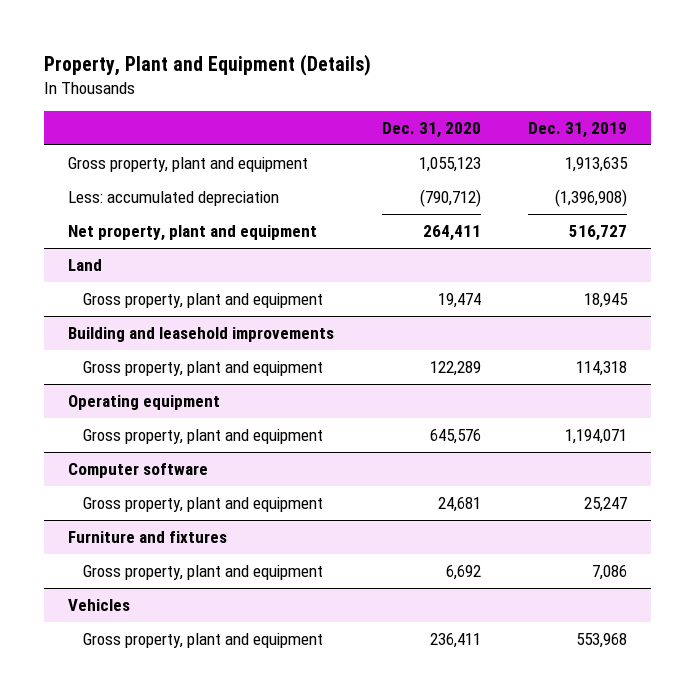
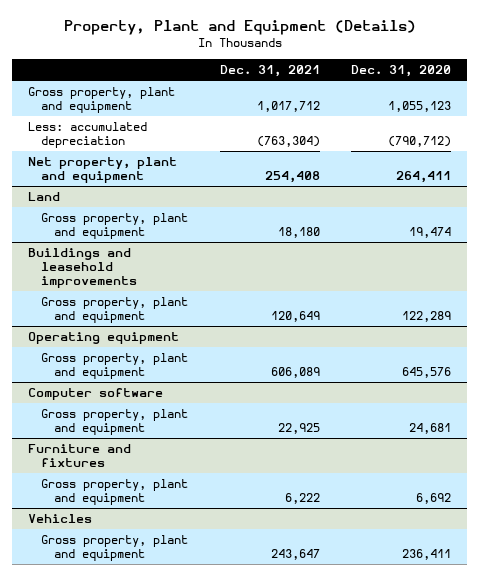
[528,121,628,138] Dec. 31, 2019 -> none
none -> [219,65,320,78] Dec. 31, 2021
[68,327,335,343] Building and leasehold improvements -> [28,247,138,289] Buildings and leasehold improvements

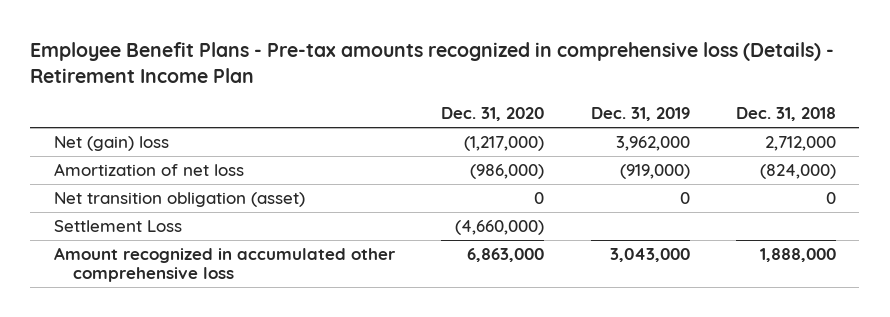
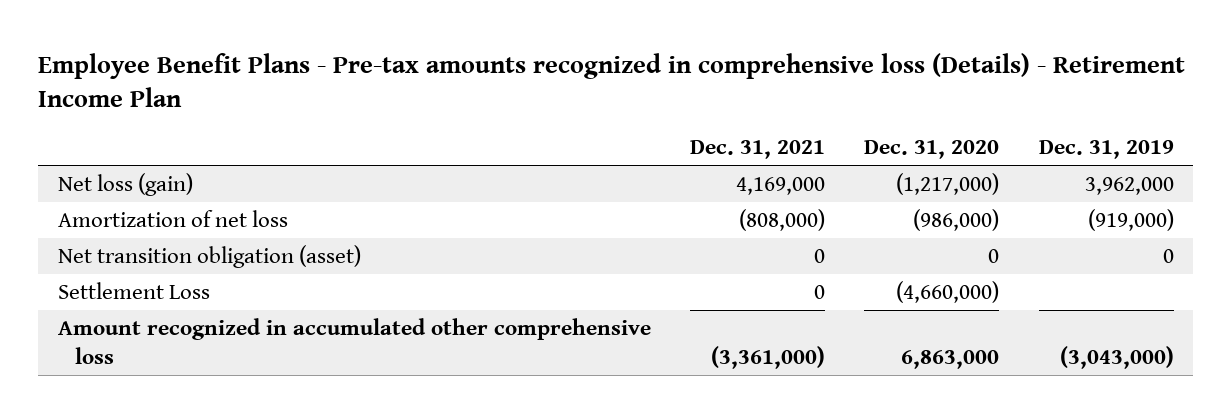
[736,107,837,122] Dec. 31, 2018 -> none
none -> [689,140,825,160] Dec. 31, 2021
[53,135,169,151] Net (gain) loss -> [57,172,193,196] Net loss (gain)
[609,247,690,262] 3,043,000 -> [1059,345,1174,369] (3,043,000)

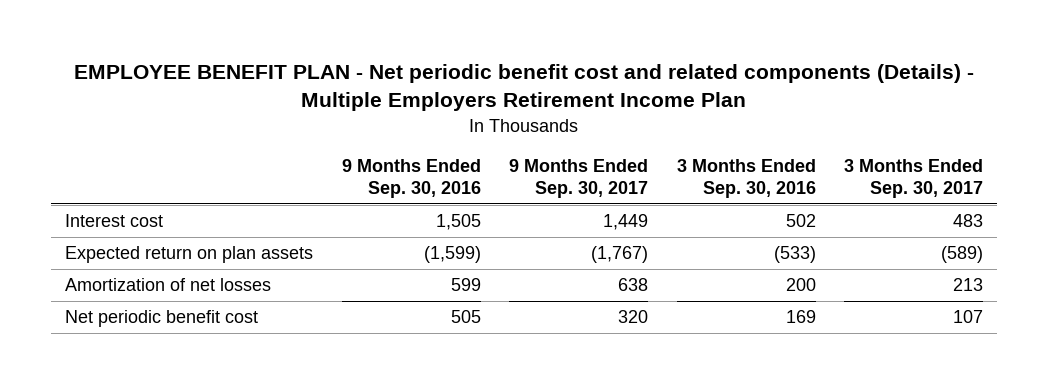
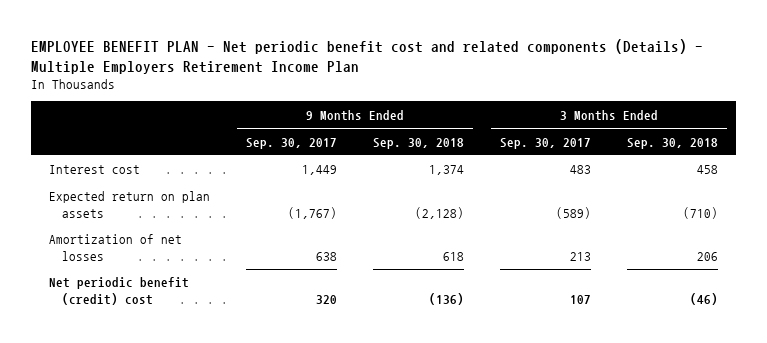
[341,158,481,199] 9 Months Ended Sep. 30, 2016 -> none
[676,158,816,199] 3 Months Ended Sep. 30, 2016 -> none
none -> [373,137,465,149] Sep. 30, 2018
none -> [627,137,719,149] Sep. 30, 2018
[65,310,259,328] Net periodic benefit cost -> [49,277,190,305] Net periodic benefit (credit) cost

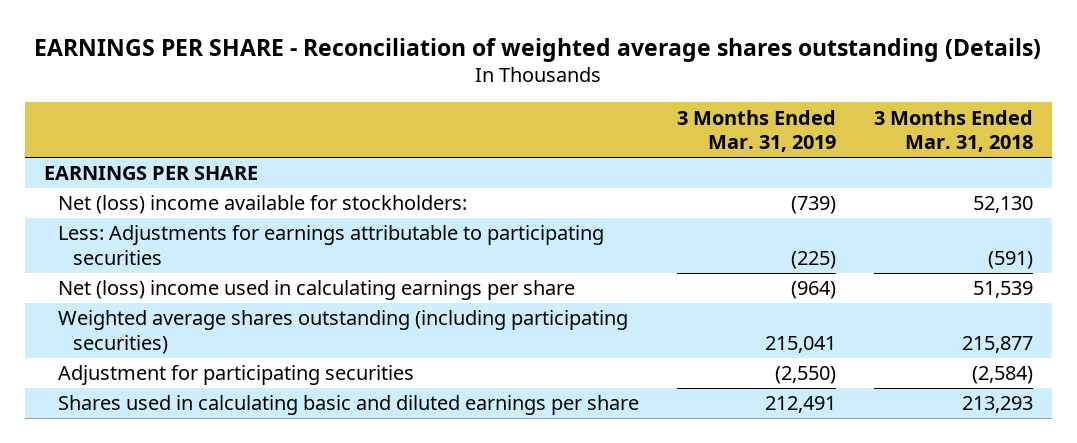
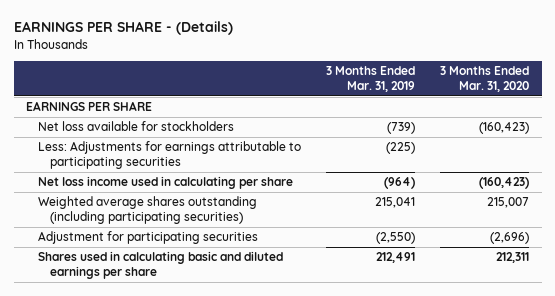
[34,37,1042,62] EARNINGS PER SHARE - Reconciliation of weighted average shares outstanding (Details) -> [13,21,233,36] EARNINGS PER SHARE - (Details)
[874,109,1034,153] 3 Months Ended Mar. 31, 2018 -> none
none -> [440,66,530,93] 3 Months Ended Mar. 31, 2020
[58,195,468,215] Net (loss) income available for stockholders: -> [38,121,235,132] Net loss available for stockholders
[58,280,576,301] Net (loss) income used in calculating earnings per share -> [38,176,294,190] Net loss income used in calculating per share

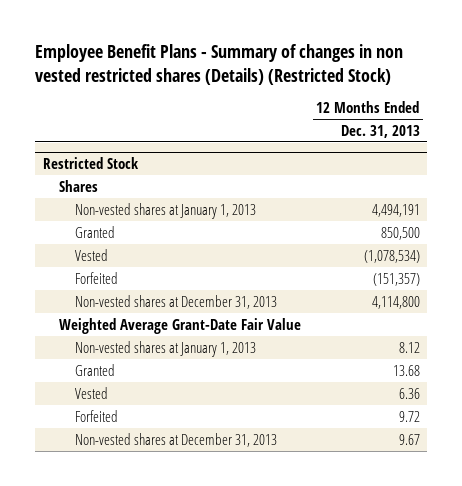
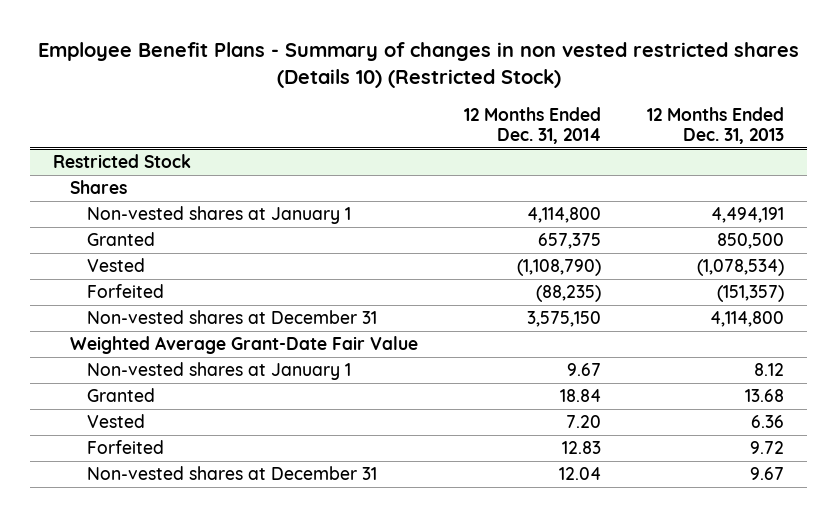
[34,44,403,85] Employee Benefit Plans - Summary of changes in non vested restricted shares (Details) (Restricted Stock) -> [37,42,799,89] Employee Benefit Plans - Summary of changes in non vested restricted shares (Details 10) (Restricted Stock)
none -> [464,106,602,145] 12 Months Ended Dec. 31, 2014
[74,202,256,219] Non-vested shares at January 1, 2013 -> [86,206,351,225] Non-vested shares at January 1
[74,294,277,309] Non-vested shares at December 31, 2013 -> [86,310,377,325] Non-vested shares at December 31
[74,340,256,357] Non-vested shares at January 1, 2013 -> [86,362,351,381] Non-vested shares at January 1
[74,432,277,447] Non-vested shares at December 31, 2013 -> [86,466,377,481] Non-vested shares at December 31

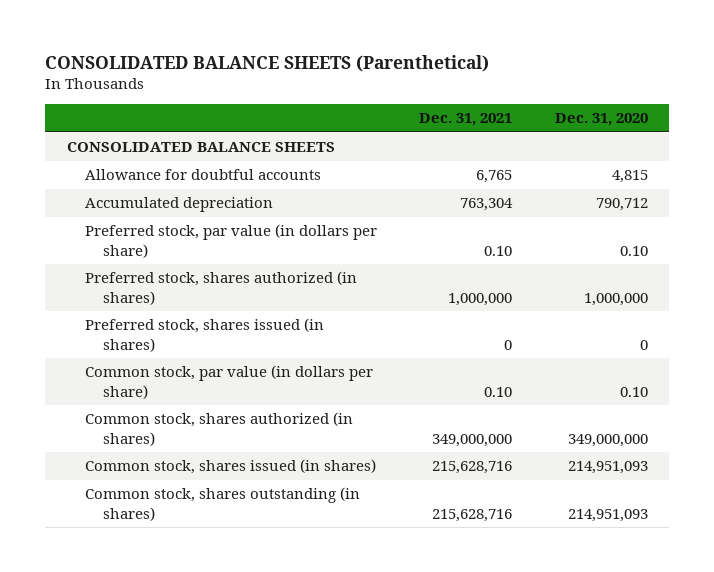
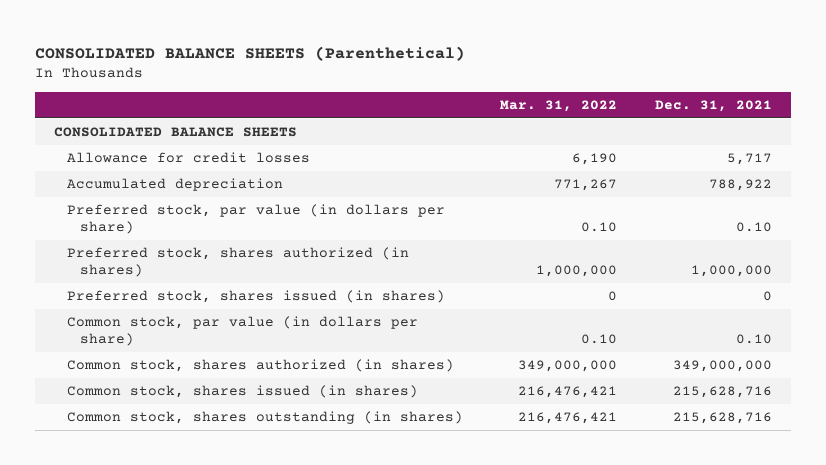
[554,113,648,127] Dec. 31, 2020 -> none
none -> [500,99,618,112] Mar. 31, 2022
[85,169,322,181] Allowance for doubtful accounts -> [66,152,310,164] Allowance for credit losses
[476,170,513,184] 6,765 -> [727,153,773,166] 5,717
[460,198,514,212] 763,304 -> [709,179,773,192] 788,922

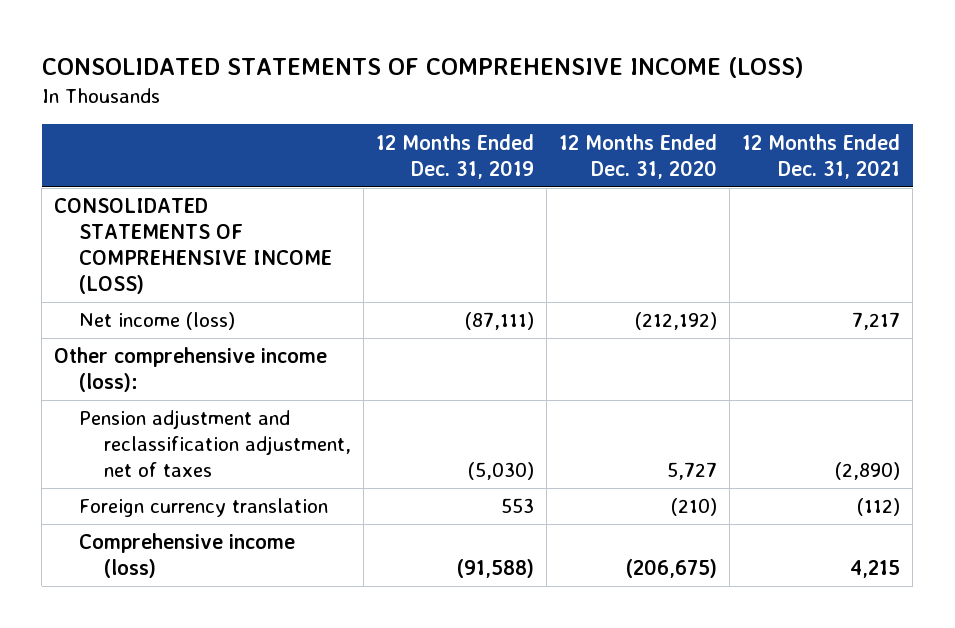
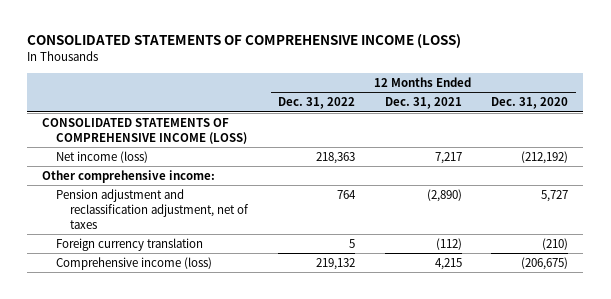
[376,133,535,179] 12 Months Ended Dec. 31, 2019 -> none
none -> [278,97,356,110] Dec. 31, 2022
[54,347,328,393] Other comprehensive income (loss): -> [42,169,216,183] Other comprehensive income:

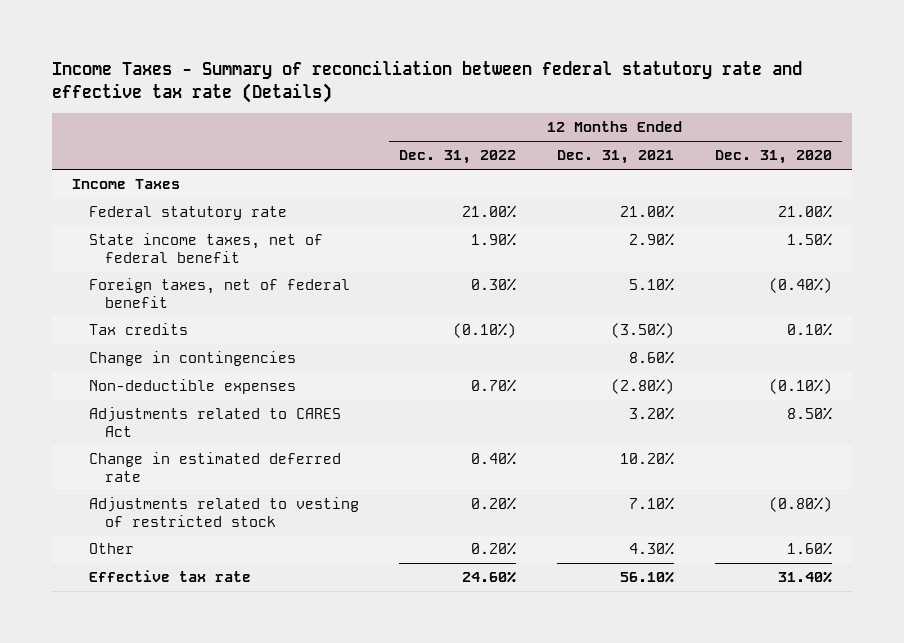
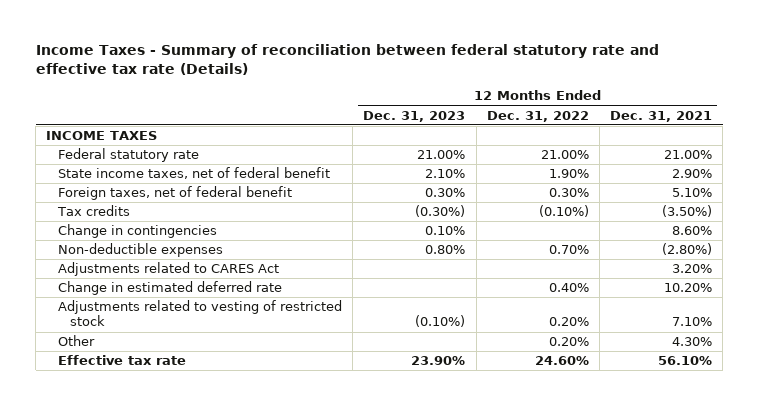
[714,150,832,165] Dec. 31, 2020 -> none
none -> [363,110,466,122] Dec. 31, 2023
[72,179,181,190] Income Taxes -> [46,131,158,141] INCOME TAXES

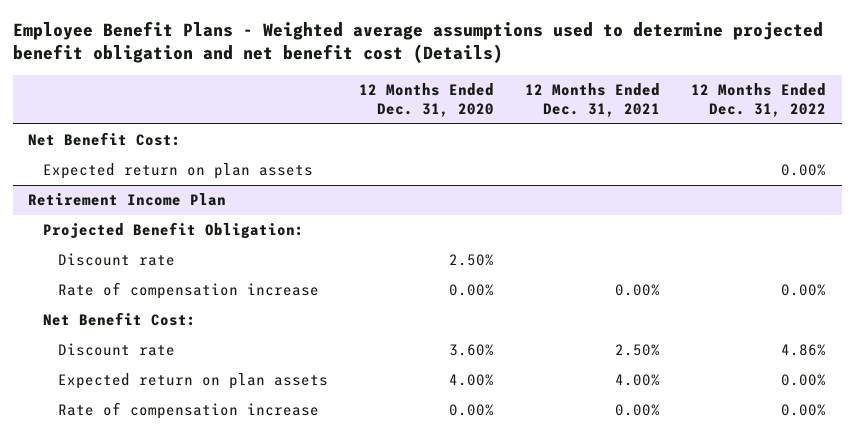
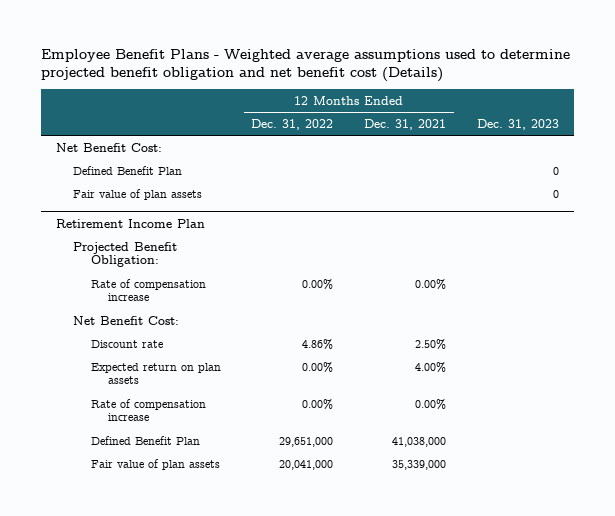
[359,82,495,118] 12 Months Ended Dec. 31, 2020 -> none
none -> [476,118,559,130] Dec. 31, 2023
[43,163,314,180] Expected return on plan assets -> none
none -> [73,165,183,175] Defined Benefit Plan
none -> [73,188,203,200] Fair value of plan assets
[58,253,176,267] Discount rate -> none
none -> [90,435,200,445] Defined Benefit Plan
none -> [90,458,220,470] Fair value of plan assets

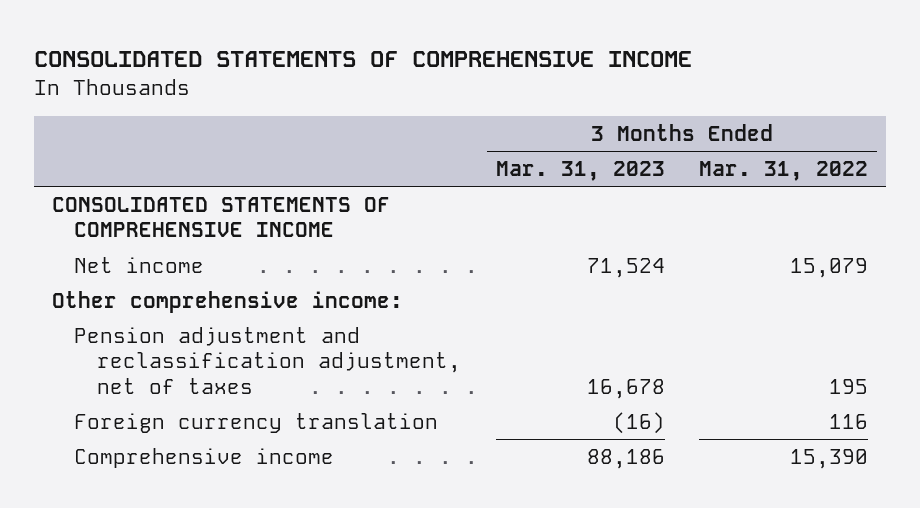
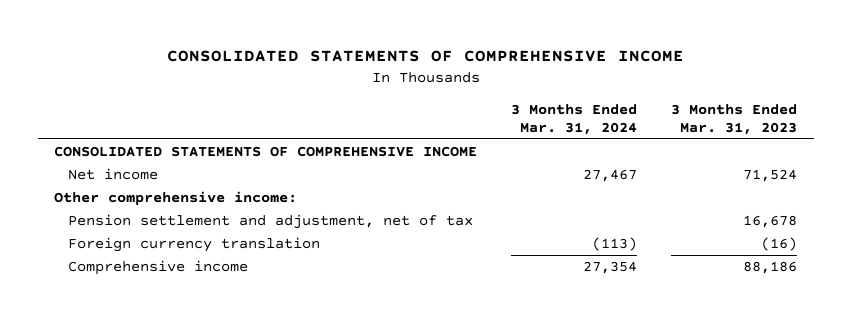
[699,161,869,182] Mar. 31, 2022 -> none
none -> [511,103,638,135] 3 Months Ended Mar. 31, 2024
[74,326,461,394] Pension adjustment and reclassification adjustment, net of taxes -> [67,214,473,230] Pension settlement and adjustment, net of tax

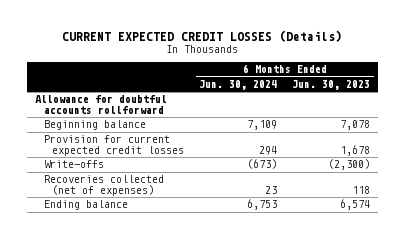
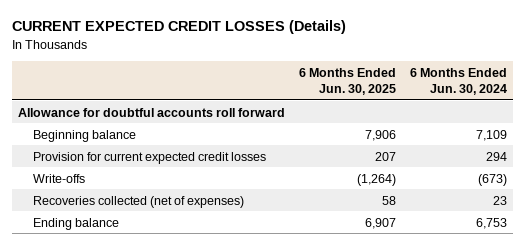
[292,79,371,90] Jun. 30, 2023 -> none
none -> [299,67,397,96] 6 Months Ended Jun. 30, 2025
[34,95,167,115] Allowance for doubtful accounts rollforward -> [18,107,286,117] Allowance for doubtful accounts roll forward

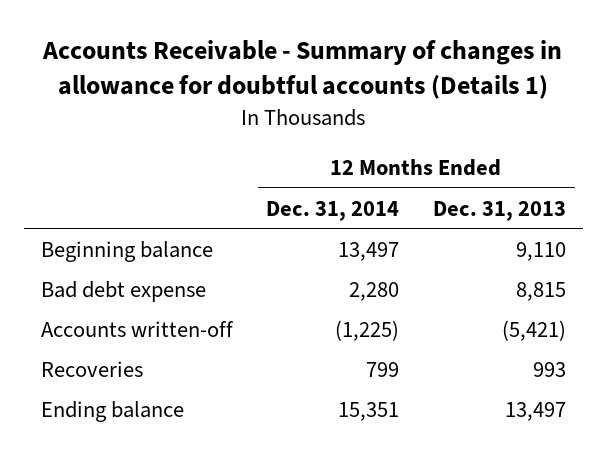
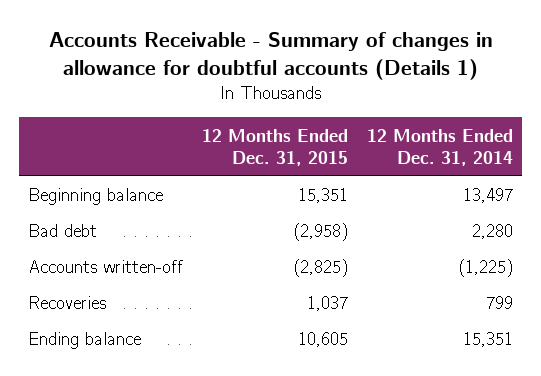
[433,200,567,221] Dec. 31, 2013 -> none
none -> [202,128,349,167] 12 Months Ended Dec. 31, 2015
[40,280,206,302] Bad debt expense -> [28,224,98,238] Bad debt

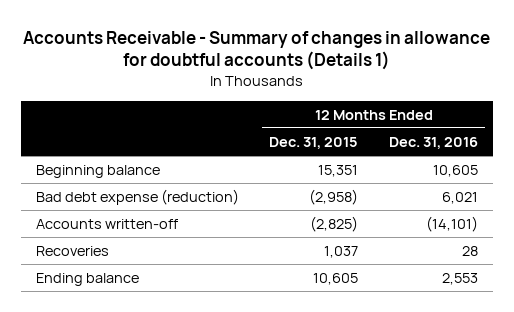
[366,128,513,167] 12 Months Ended Dec. 31, 2014 -> none
none -> [388,136,478,149] Dec. 31, 2016
[28,224,98,238] Bad debt -> [36,189,240,206] Bad debt expense (reduction)

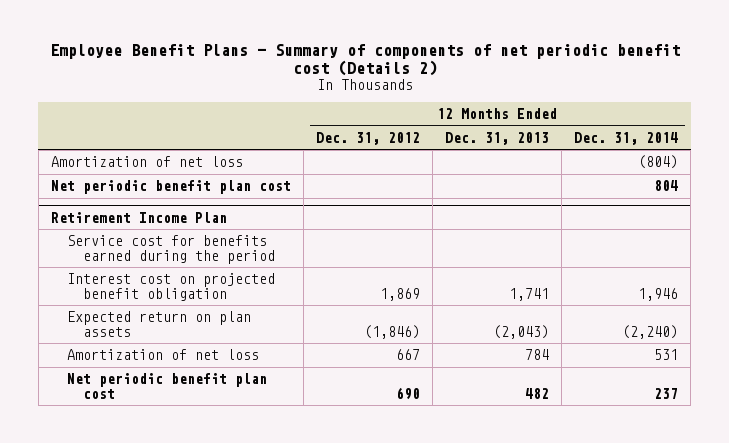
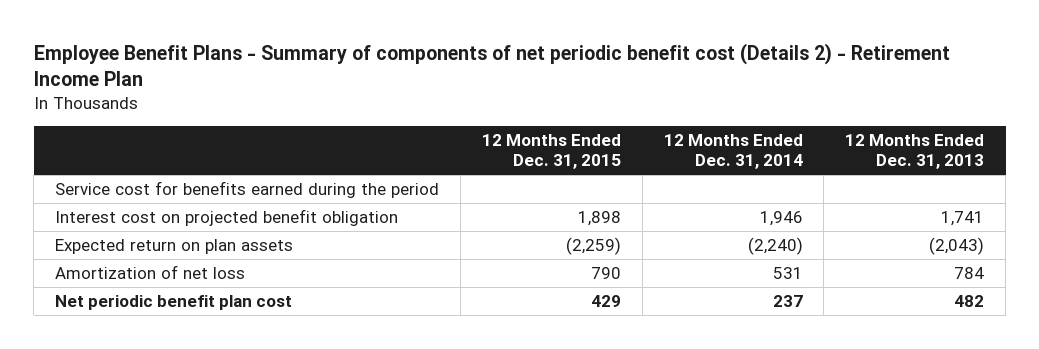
[49,44,680,77] Employee Benefit Plans - Summary of components of net periodic benefit cost (Details 2) -> [33,42,950,87] Employee Benefit Plans - Summary of components of net periodic benefit cost (Details 2) - Retirement Income Plan
[316,131,421,145] Dec. 31, 2012 -> none
none -> [481,133,621,170] 12 Months Ended Dec. 31, 2015
[50,156,243,168] Amortization of net loss -> none
[50,180,291,195] Net periodic benefit plan cost -> none
[50,211,227,223] Retirement Income Plan -> none

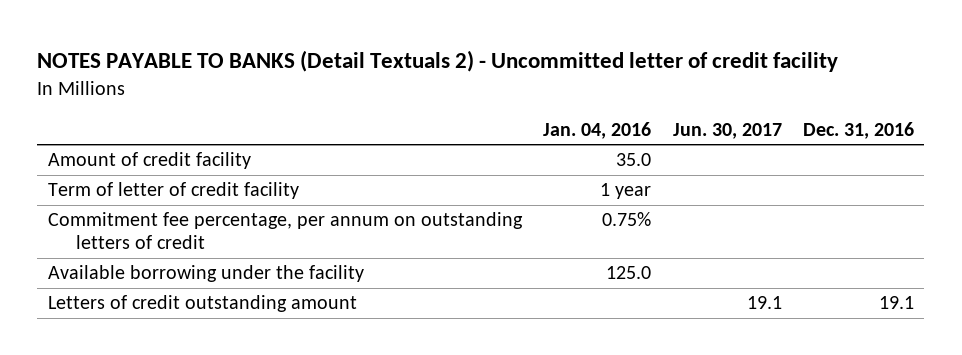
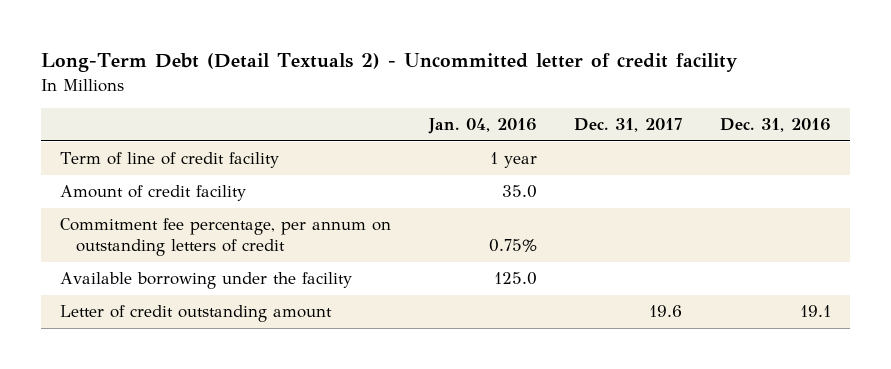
[37,50,839,73] NOTES PAYABLE TO BANKS (Detail Textuals 2) - Uncommitted letter of credit facility -> [41,53,739,73] Long-Term Debt (Detail Textuals 2) - Uncommitted letter of credit facility
[672,122,782,139] Jun. 30, 2017 -> none
none -> [574,118,683,133] Dec. 31, 2017
none -> [59,152,279,169] Term of line of credit facility
[48,182,300,200] Term of letter of credit facility -> none
[48,295,358,313] Letters of credit outstanding amount -> [59,305,332,323] Letter of credit outstanding amount

